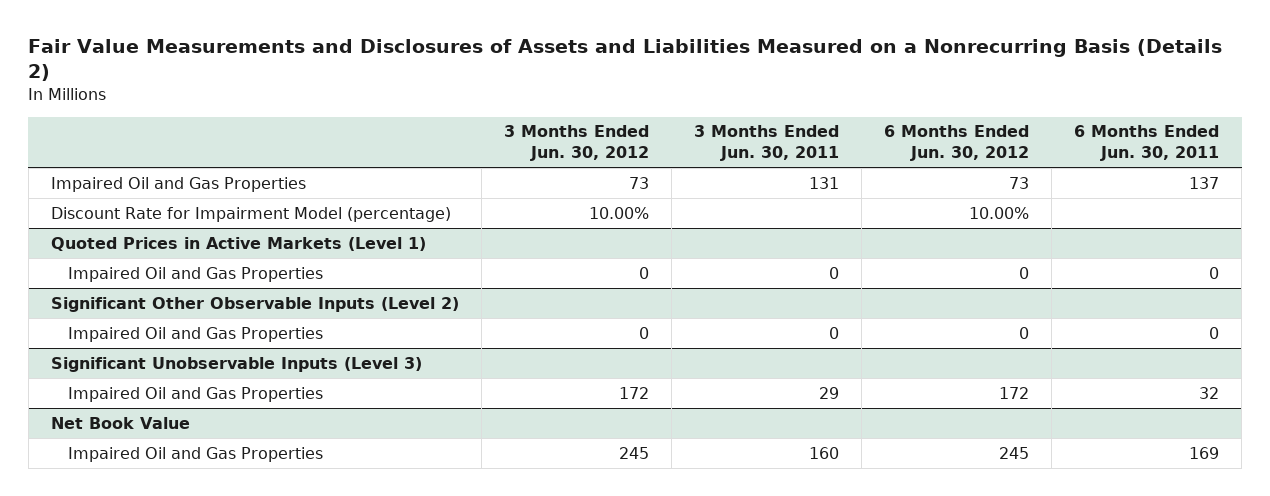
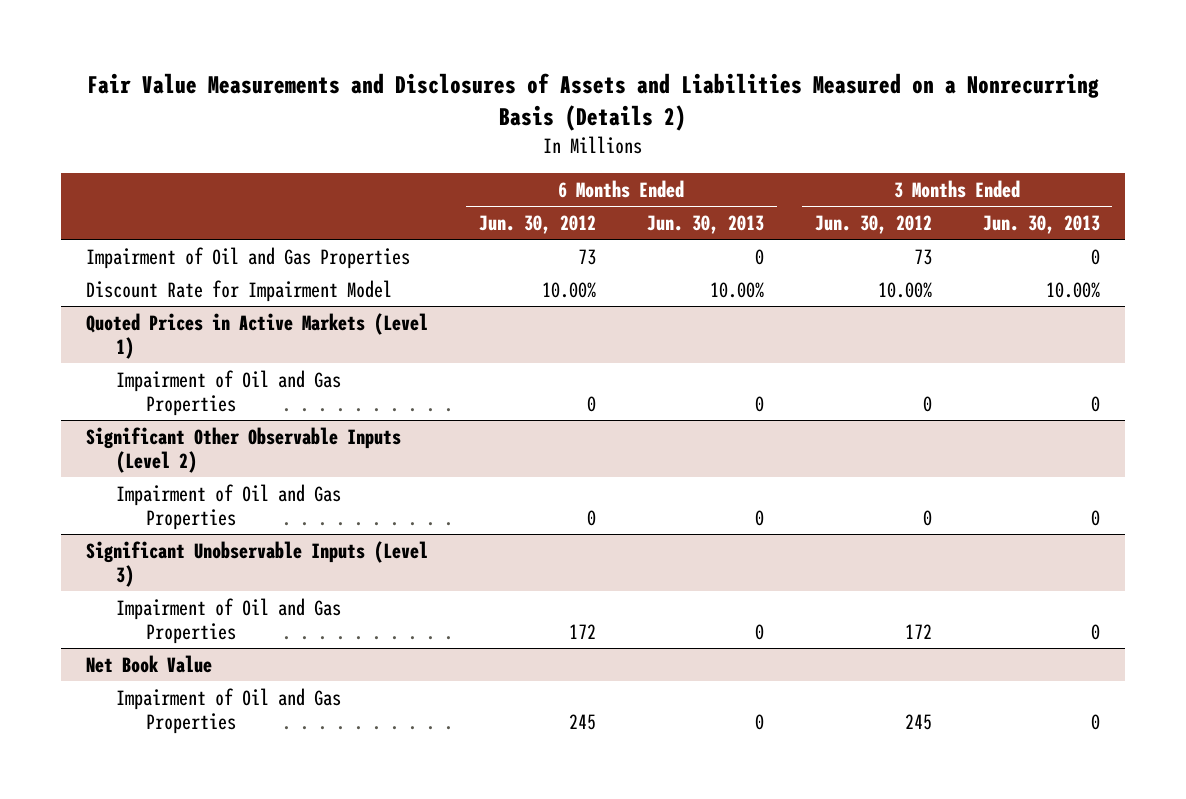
[694,125,840,162] 3 Months Ended Jun. 30, 2011 -> none
[1074,125,1220,162] 6 Months Ended Jun. 30, 2011 -> none
none -> [646,215,764,235] Jun. 30, 2013
none -> [982,215,1100,235] Jun. 30, 2013
[50,176,306,192] Impaired Oil and Gas Properties -> [85,246,410,269] Impairment of Oil and Gas Properties
[50,206,451,222] Discount Rate for Impairment Model (percentage) -> [85,279,392,302] Discount Rate for Impairment Model
[67,266,323,282] Impaired Oil and Gas Properties -> [116,369,342,416] Impairment of Oil and Gas Properties
[67,326,323,342] Impaired Oil and Gas Properties -> [116,483,342,530] Impairment of Oil and Gas Properties
[67,386,323,402] Impaired Oil and Gas Properties -> [116,597,342,644] Impairment of Oil and Gas Properties
[67,446,323,462] Impaired Oil and Gas Properties -> [116,687,342,734] Impairment of Oil and Gas Properties

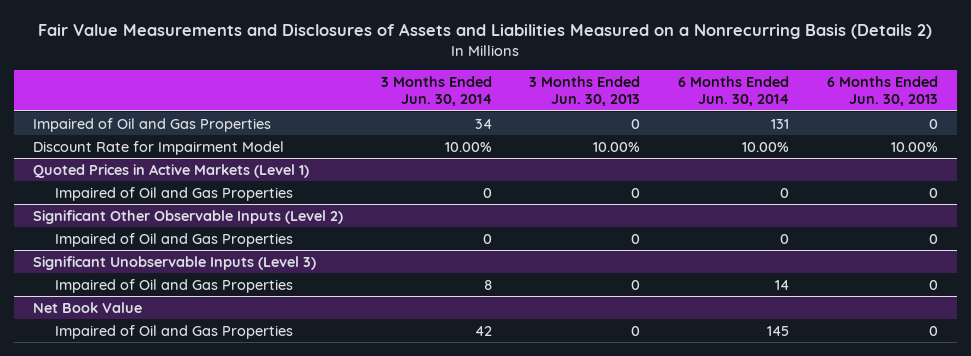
[478,215,596,235] Jun. 30, 2012 -> none
[814,215,932,235] Jun. 30, 2012 -> none
none -> [380,75,492,107] 3 Months Ended Jun. 30, 2014
none -> [678,75,790,107] 6 Months Ended Jun. 30, 2014
[85,246,410,269] Impairment of Oil and Gas Properties -> [33,117,272,132] Impaired of Oil and Gas Properties
[116,369,342,416] Impairment of Oil and Gas Properties -> [54,186,293,201] Impaired of Oil and Gas Properties
[116,483,342,530] Impairment of Oil and Gas Properties -> [54,232,293,247] Impaired of Oil and Gas Properties
[116,597,342,644] Impairment of Oil and Gas Properties -> [54,278,293,293] Impaired of Oil and Gas Properties
[116,687,342,734] Impairment of Oil and Gas Properties -> [54,324,293,339] Impaired of Oil and Gas Properties

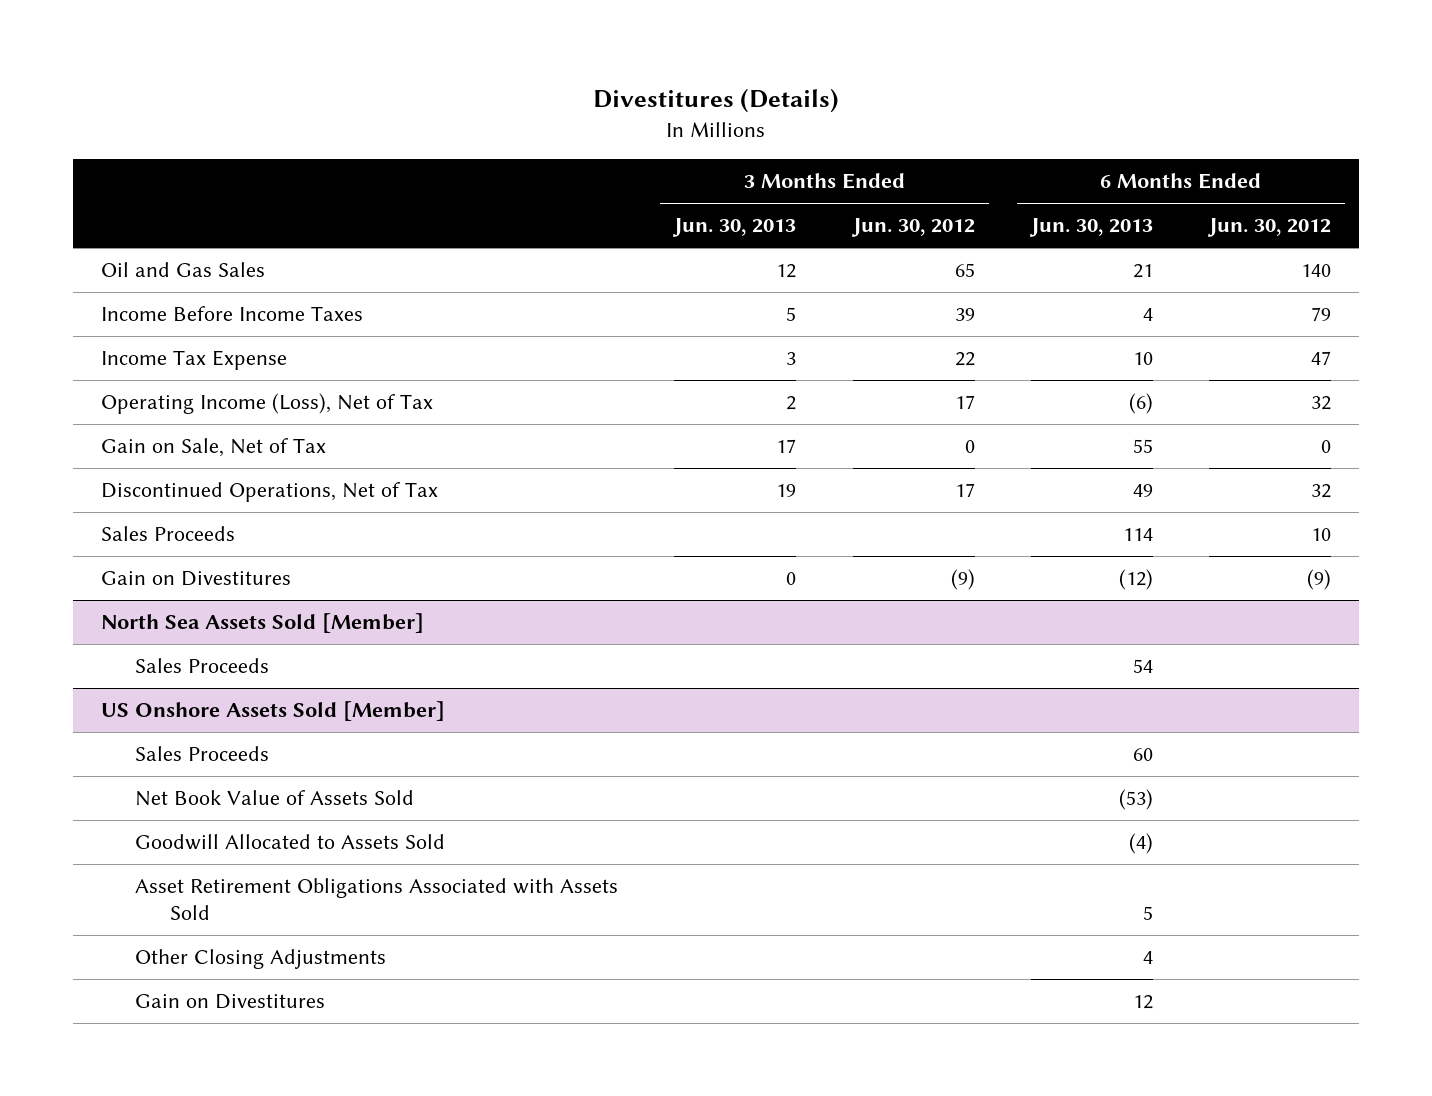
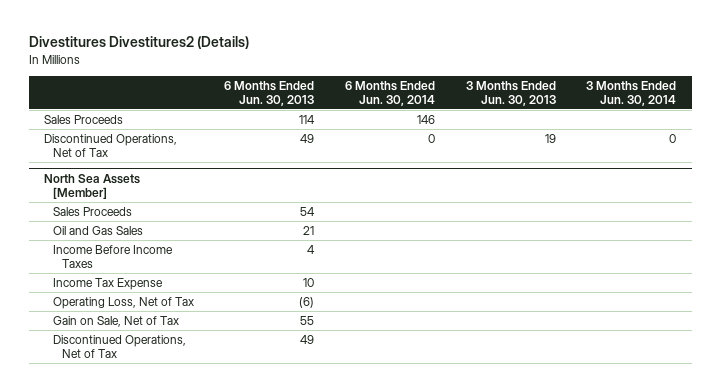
[592,88,839,114] Divestitures (Details) -> [28,36,249,50] Divestitures Divestitures2 (Details)
[850,218,975,238] Jun. 30, 2012 -> none
[1206,218,1331,238] Jun. 30, 2012 -> none
none -> [345,80,436,106] 6 Months Ended Jun. 30, 2014
none -> [586,80,677,106] 3 Months Ended Jun. 30, 2014
[101,262,266,278] Oil and Gas Sales -> none
[101,306,364,322] Income Before Income Taxes -> none
[101,350,288,371] Income Tax Expense -> none
[101,393,434,415] Operating Income (Loss), Net of Tax -> none
[101,438,327,458] Gain on Sale, Net of Tax -> none
[101,571,292,587] Gain on Divestitures -> none
[101,482,439,503] Discontinued Operations, Net of Tax -> [43,133,177,157] Discontinued Operations, Net of Tax
[101,613,425,634] North Sea Assets Sold [Member] -> [43,173,140,199] North Sea Assets [Member]
[101,701,446,722] US Onshore Assets Sold [Member] -> none
[135,746,270,762] Sales Proceeds -> none
[135,790,415,807] Net Book Value of Assets Sold -> none
[135,834,446,851] Goodwill Allocated to Assets Sold -> none
[135,878,619,920] Asset Retirement Obligations Associated with Assets Sold -> none
[135,949,387,970] Other Closing Adjustments -> none
[135,994,326,1010] Gain on Divestitures -> none
none -> [52,225,143,235] Oil and Gas Sales
none -> [52,244,173,268] Income Before Income Taxes
none -> [52,277,163,290] Income Tax Expense
none -> [52,296,194,309] Operating Loss, Net of Tax
none -> [52,315,179,327] Gain on Sale, Net of Tax
none -> [52,334,186,358] Discontinued Operations, Net of Tax

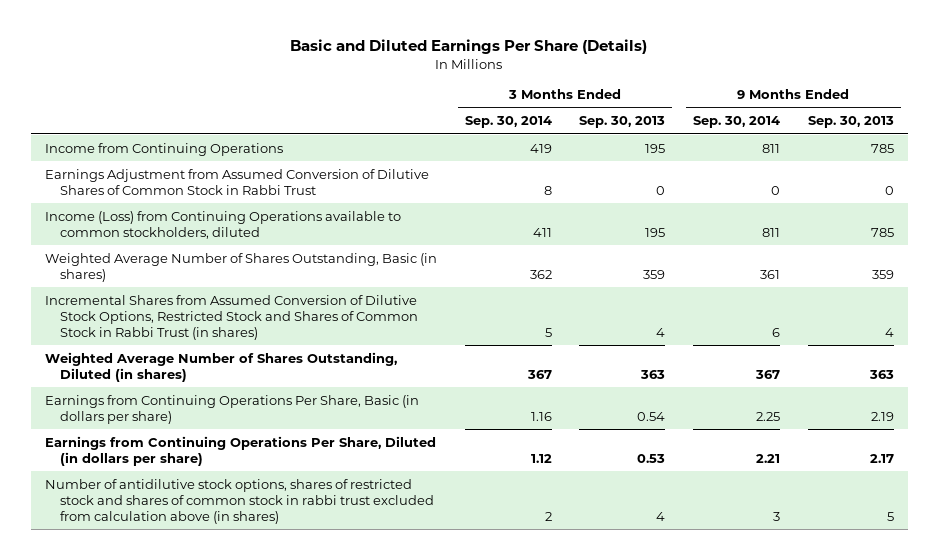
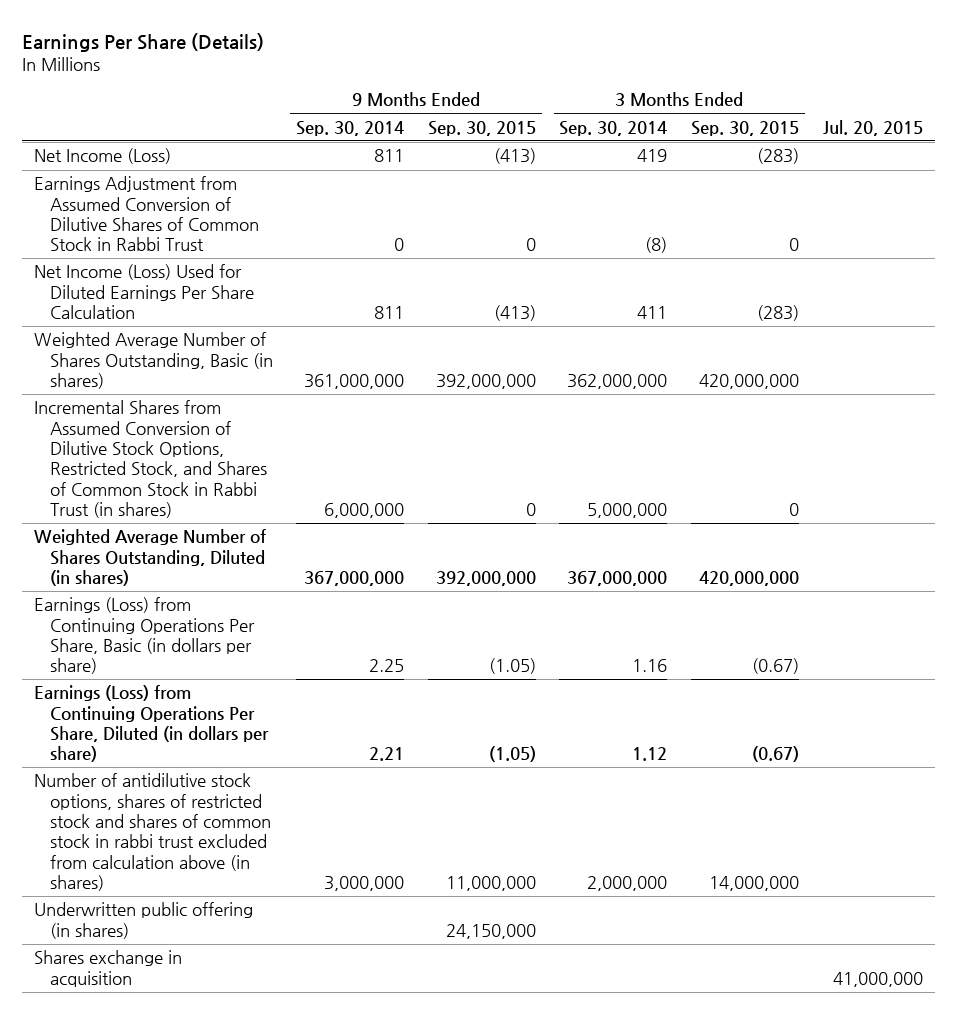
[290,39,648,55] Basic and Diluted Earnings Per Share (Details) -> [22,32,265,52] Earnings Per Share (Details)
[579,116,666,129] Sep. 30, 2013 -> none
[807,116,894,129] Sep. 30, 2013 -> none
none -> [427,120,536,136] Sep. 30, 2015
none -> [691,120,800,136] Sep. 30, 2015
none -> [822,119,923,136] Jul. 20, 2015
[44,142,283,156] Income from Continuing Operations -> [34,148,172,165] Net Income (Loss)
[543,185,552,195] 8 -> [645,237,668,254] (8)
[44,210,401,239] Income (Loss) from Continuing Operations available to common stockholders, diluted -> [34,264,254,320] Net Income (Loss) Used for Diluted Earnings Per Share Calculation
[529,269,552,279] 362 -> [567,374,668,390] 362,000,000
[760,269,781,279] 361 -> [304,374,405,390] 361,000,000
[44,294,418,340] Incremental Shares from Assumed Conversion of Dilutive Stock Options, Restricted Stock and Shares of Common Stock in Rabbi Trust (in shares) -> [34,400,267,518] Incremental Shares from Assumed Conversion of Dilutive Stock Options, Restricted Stock, and Shares of Common Stock in Rabbi Trust (in shares)
[544,327,552,337] 5 -> [587,502,668,518] 5,000,000
[772,327,781,337] 6 -> [324,502,405,518] 6,000,000
[526,369,552,379] 367 -> [567,571,668,587] 367,000,000
[755,369,781,379] 367 -> [304,571,405,587] 367,000,000
[44,394,419,424] Earnings from Continuing Operations Per Share, Basic (in dollars per share) -> [34,597,255,675] Earnings (Loss) from Continuing Operations Per Share, Basic (in dollars per share)
[44,435,436,466] Earnings from Continuing Operations Per Share, Diluted (in dollars per share) -> [34,685,269,763] Earnings (Loss) from Continuing Operations Per Share, Diluted (in dollars per share)
[544,511,552,521] 2 -> [587,875,668,891] 2,000,000
[773,511,781,521] 3 -> [324,875,405,891] 3,000,000
none -> [34,902,254,939] Underwritten public offering (in shares)
none -> [34,950,183,987] Shares exchange in acquisition

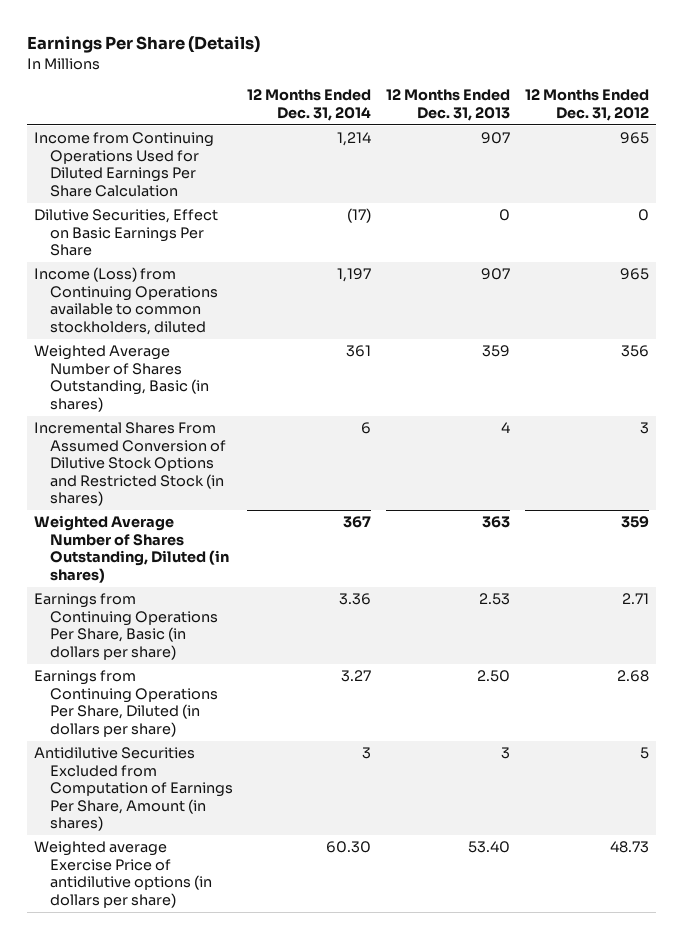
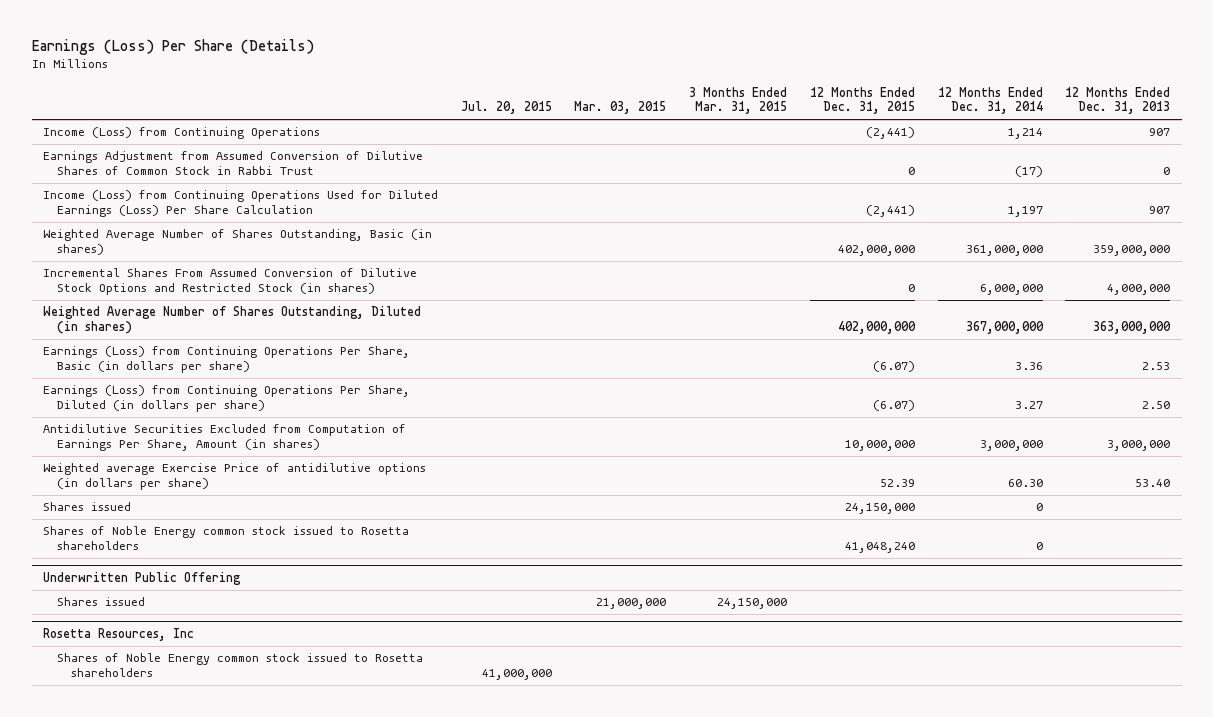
[26,36,260,54] Earnings Per Share (Details) -> [31,38,314,55] Earnings (Loss) Per Share (Details)
[524,89,649,121] 12 Months Ended Dec. 31, 2012 -> none
none -> [460,101,552,115] Jul. 20, 2015
none -> [574,101,667,115] Mar. 03, 2015
none -> [689,86,788,115] 3 Months Ended Mar. 31, 2015
none -> [809,86,915,115] 12 Months Ended Dec. 31, 2015
[34,132,215,197] Income from Continuing Operations Used for Diluted Earnings Per Share Calculation -> [43,127,321,140] Income (Loss) from Continuing Operations
[34,209,219,257] Dilutive Securities, Effect on Basic Earnings Per Share -> [43,151,424,176] Earnings Adjustment from Assumed Conversion of Dilutive Shares of Common Stock in Rabbi Trust
[34,267,218,335] Income (Loss) from Continuing Operations available to common stockholders, diluted -> [43,190,439,218] Income (Loss) from Continuing Operations Used for Diluted Earnings (Loss) Per Share Calculation
[346,345,372,358] 361 -> [965,245,1043,257] 361,000,000
[482,345,511,358] 359 -> [1093,245,1171,257] 359,000,000
[361,422,372,435] 6 -> [979,284,1043,296] 6,000,000
[501,422,511,434] 4 -> [1107,284,1171,296] 4,000,000
[343,516,372,529] 367 -> [965,321,1044,335] 367,000,000
[482,516,511,529] 363 -> [1093,321,1172,335] 363,000,000
[34,593,218,660] Earnings from Continuing Operations Per Share, Basic (in dollars per share) -> [43,346,411,374] Earnings (Loss) from Continuing Operations Per Share, Basic (in dollars per share)
[34,670,218,737] Earnings from Continuing Operations Per Share, Diluted (in dollars per share) -> [43,385,411,413] Earnings (Loss) from Continuing Operations Per Share, Diluted (in dollars per share)
[362,747,372,760] 3 -> [979,440,1043,452] 3,000,000
[501,747,511,760] 3 -> [1107,440,1171,452] 3,000,000
none -> [43,502,132,512] Shares issued
none -> [43,526,410,551] Shares of Noble Energy common stock issued to Rosetta shareholders
none -> [43,571,242,585] Underwritten Public Offering
none -> [57,597,146,607] Shares issued
none -> [43,627,195,641] Rosetta Resources, Inc
none -> [57,653,424,678] Shares of Noble Energy common stock issued to Rosetta shareholders

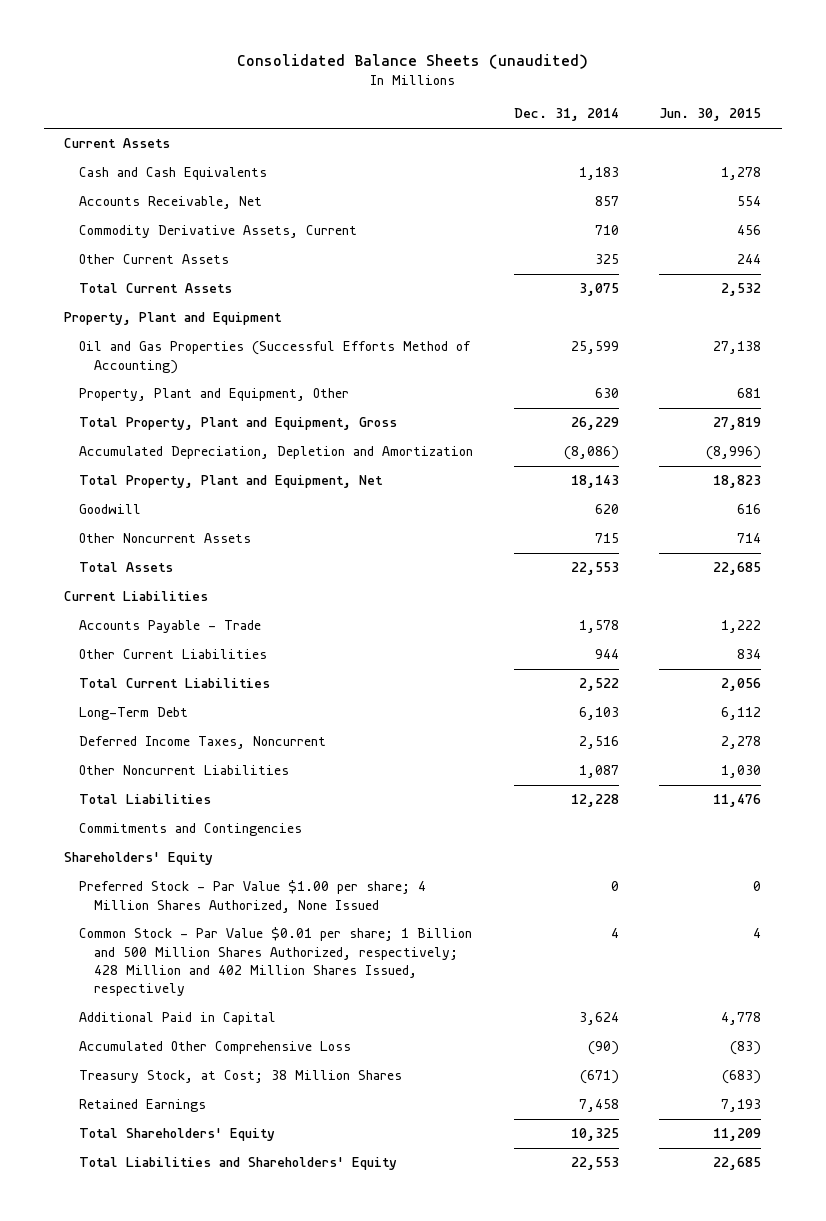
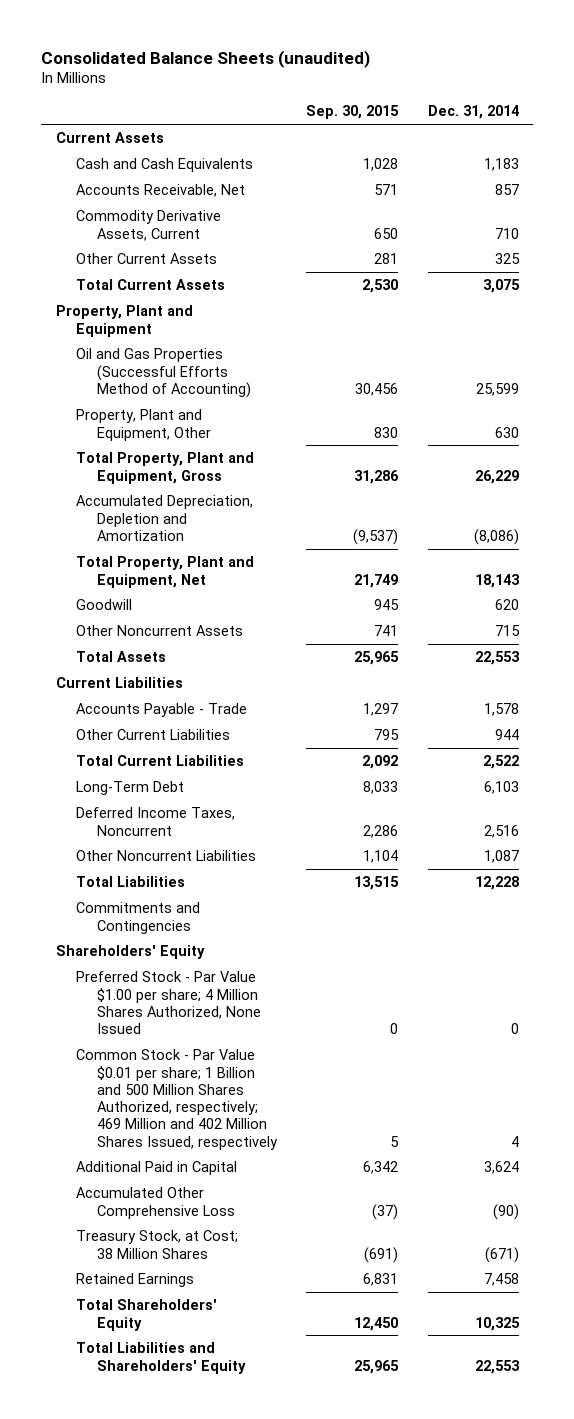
[659,108,762,122] Jun. 30, 2015 -> none
none -> [306,105,400,120] Sep. 30, 2015
[78,927,472,997] Common Stock - Par Value $0.01 per share; 1 Billion and 500 Million Shares Authorized, respectively; 428 Million and 402 Million Shares Issued, respectively -> [76,1049,278,1150] Common Stock - Par Value $0.01 per share; 1 Billion and 500 Million Shares Authorized, respectively; 469 Million and 402 Million Shares Issued, respectively

